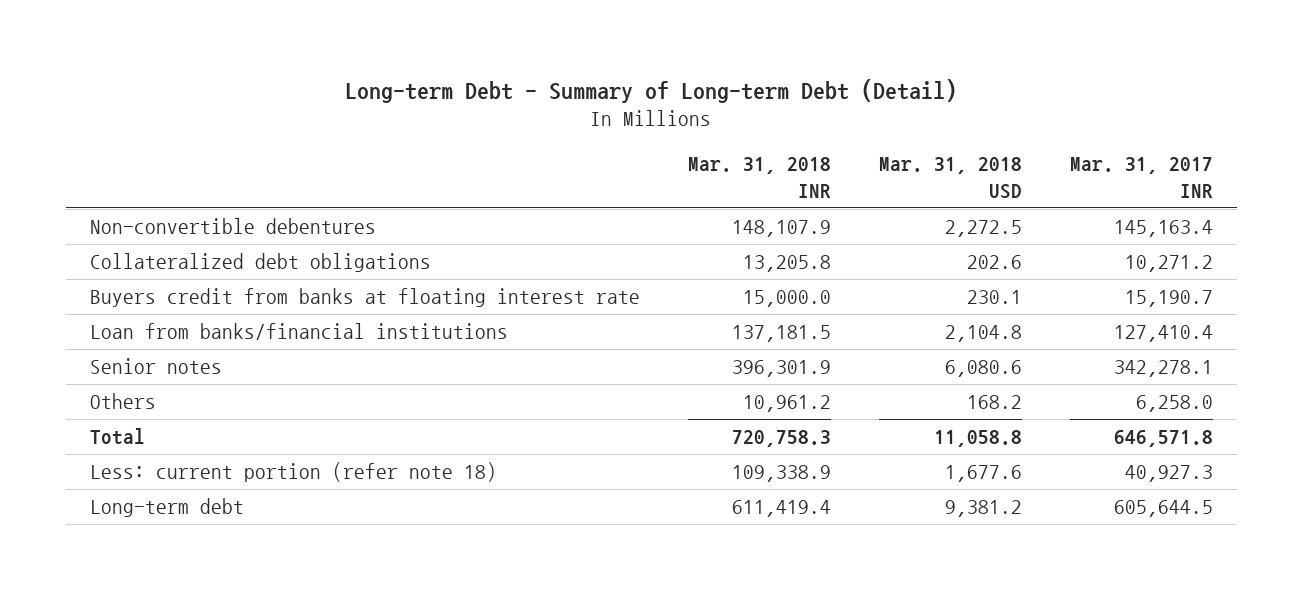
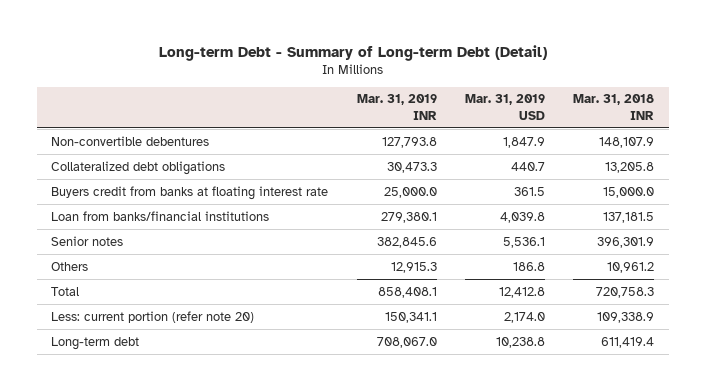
[878,157,1022,199] Mar. 31, 2018 USD -> none
[1069,157,1213,198] Mar. 31, 2017 INR -> none
none -> [356,94,437,120] Mar. 31, 2019 INR
none -> [465,94,546,120] Mar. 31, 2019 USD
[89,462,497,483] Less: current portion (refer note 18) -> [51,310,255,323] Less: current portion (refer note 20)

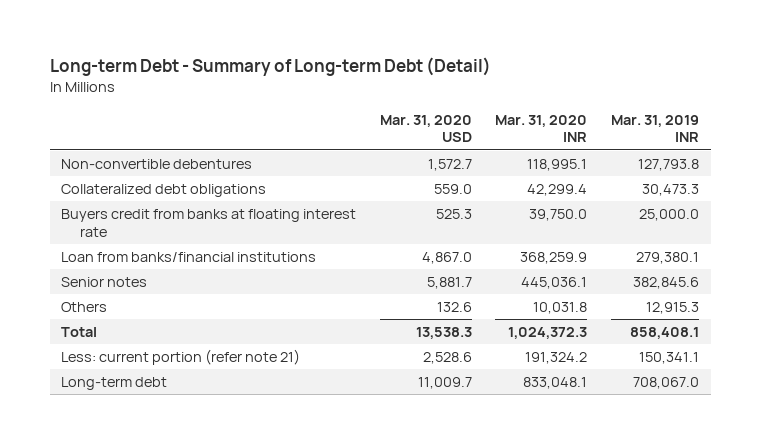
[465,94,546,120] Mar. 31, 2019 USD -> none
[573,94,655,120] Mar. 31, 2018 INR -> none
none -> [379,114,472,143] Mar. 31, 2020 USD
none -> [495,114,588,143] Mar. 31, 2020 INR
[51,310,255,323] Less: current portion (refer note 20) -> [61,349,301,366] Less: current portion (refer note 21)

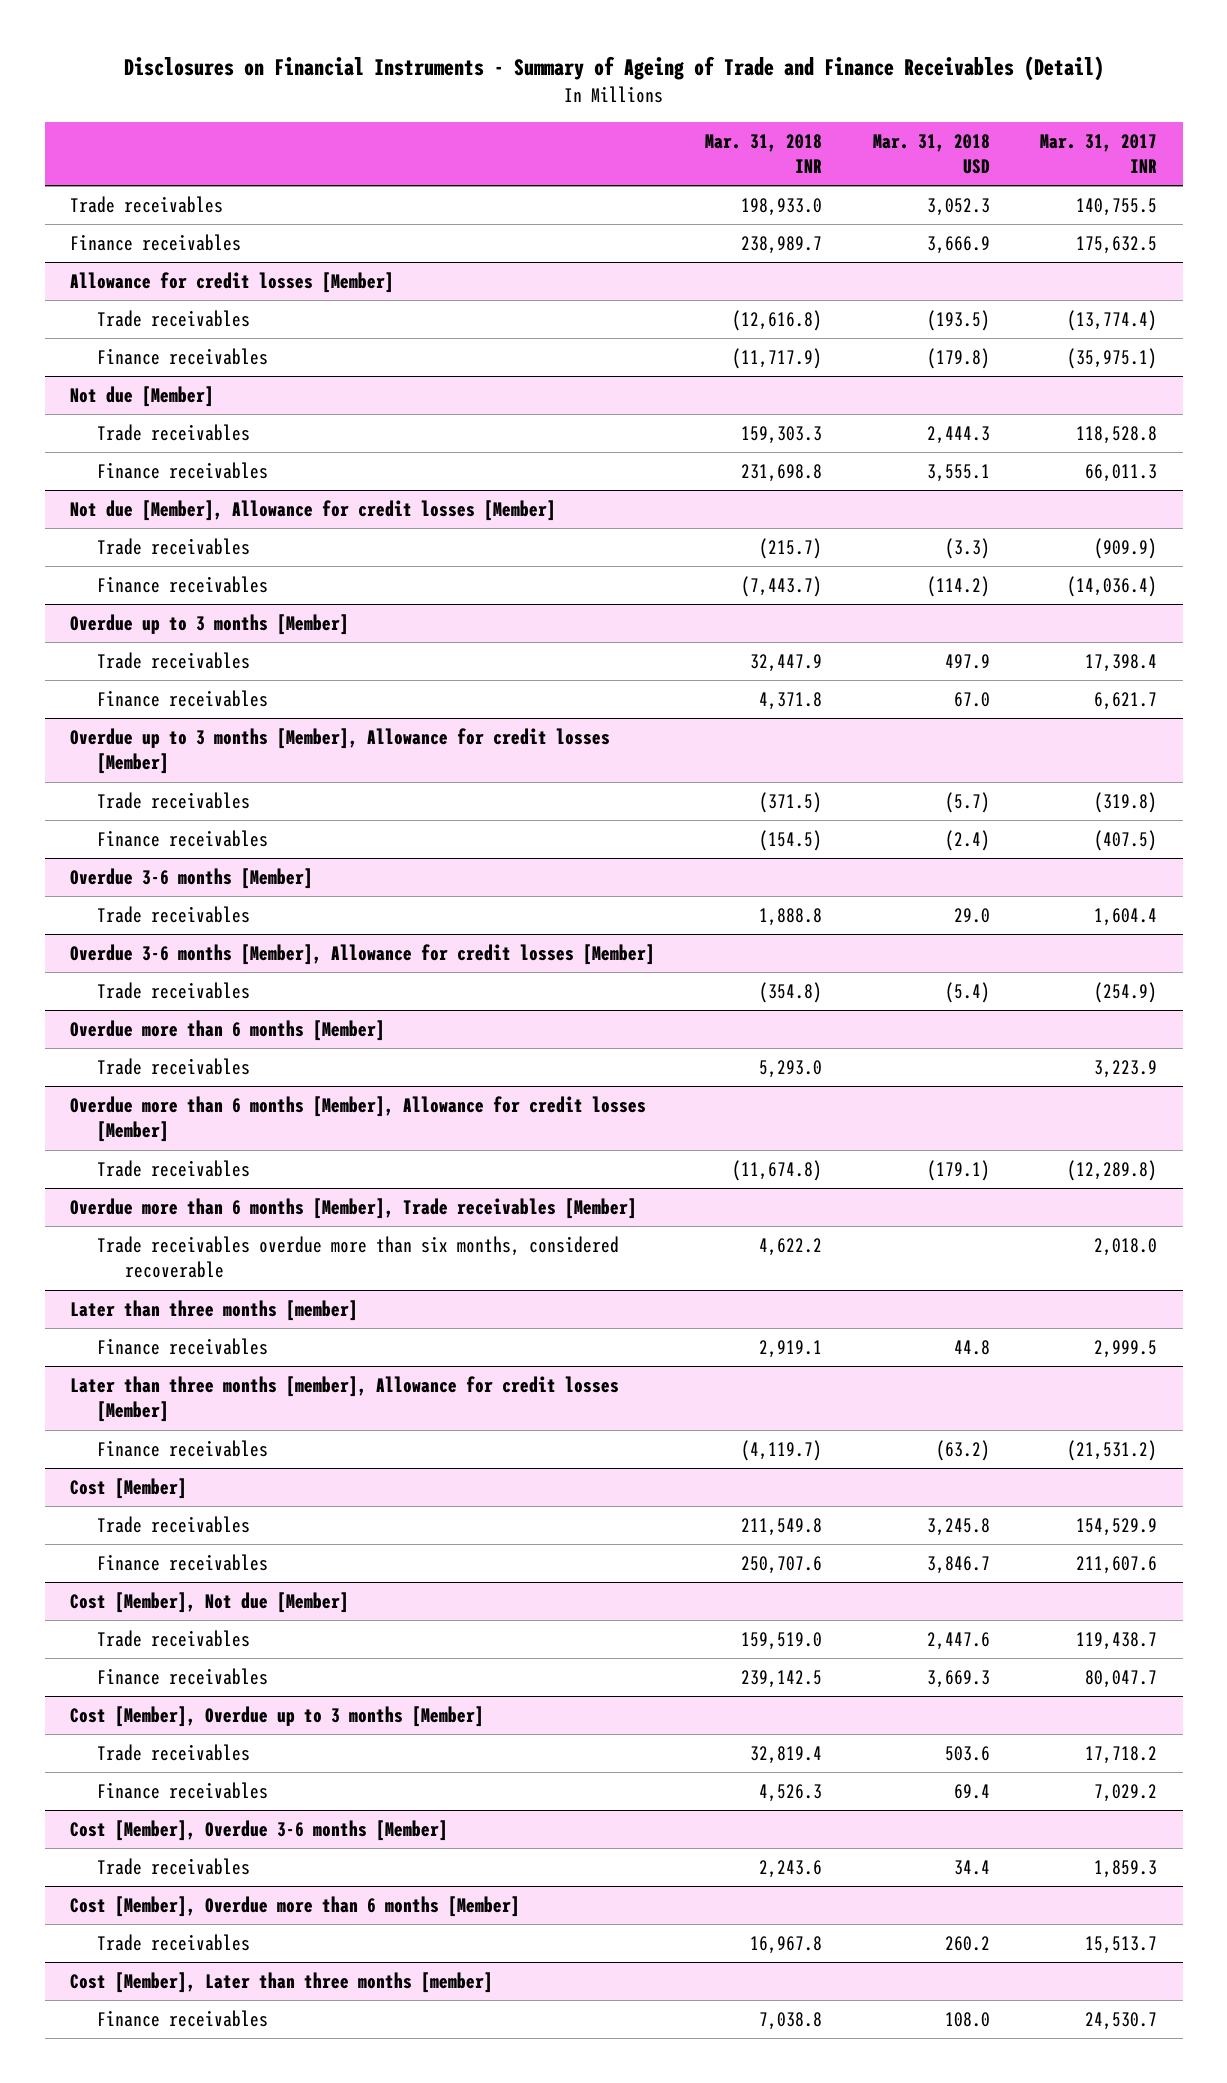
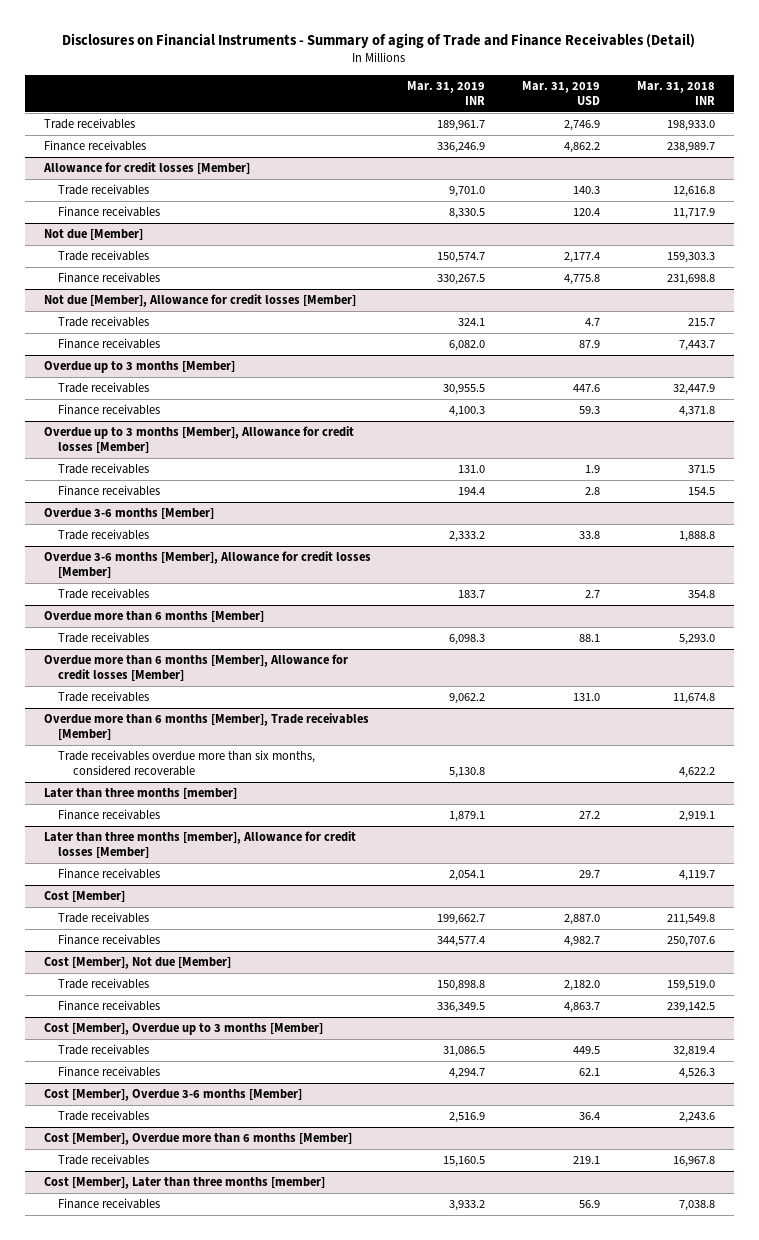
[123,56,1104,82] Disclosures on Financial Instruments - Summary of Ageing of Trade and Finance Receivables (Detail) -> [62,32,696,48] Disclosures on Financial Instruments - Summary of aging of Trade and Finance Receivables (Detail)
[872,133,990,174] Mar. 31, 2018 USD -> none
[1040,133,1158,173] Mar. 31, 2017 INR -> none
none -> [407,80,486,105] Mar. 31, 2019 INR
none -> [522,80,601,105] Mar. 31, 2019 USD
[732,310,823,332] (12,616.8) -> [673,186,716,198] 12,616.8
[732,348,823,370] (11,717.9) -> [673,208,716,220] 11,717.9
[759,538,823,560] (215.7) -> [688,318,716,327] 215.7
[741,576,823,598] (7,443.7) -> [679,340,716,352] 7,443.7
[759,792,823,814] (371.5) -> [688,465,716,474] 371.5
[759,830,823,852] (154.5) -> [688,487,716,496] 154.5
[759,982,823,1004] (354.8) -> [688,590,716,599] 354.8
[732,1160,823,1182] (11,674.8) -> [673,693,716,705] 11,674.8
[741,1440,823,1462] (4,119.7) -> [679,870,716,882] 4,119.7

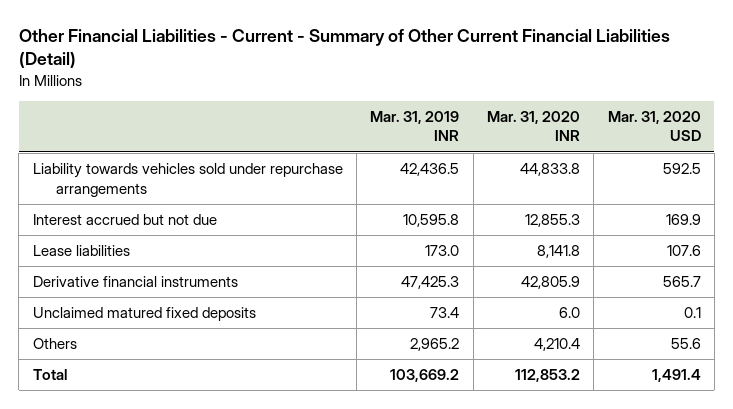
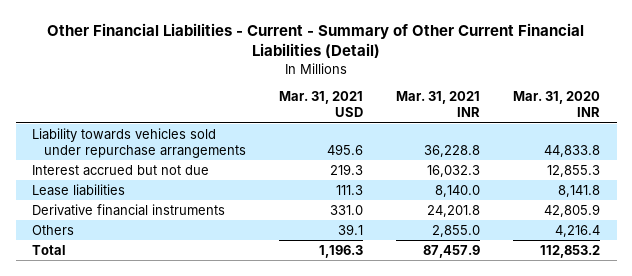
[370,110,460,142] Mar. 31, 2019 INR -> none
[607,110,701,142] Mar. 31, 2020 USD -> none
none -> [278,91,363,118] Mar. 31, 2021 USD
none -> [395,91,480,118] Mar. 31, 2021 INR
[32,307,256,322] Unclaimed matured fixed deposits -> none
[533,338,580,352] 4,210.4 -> [554,224,600,237] 4,216.4

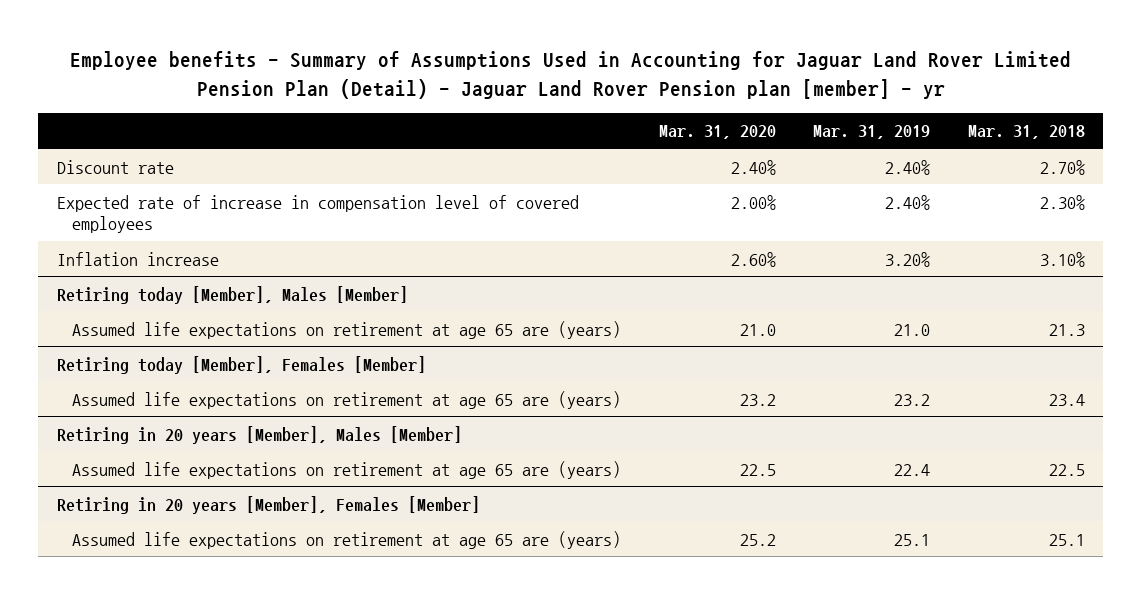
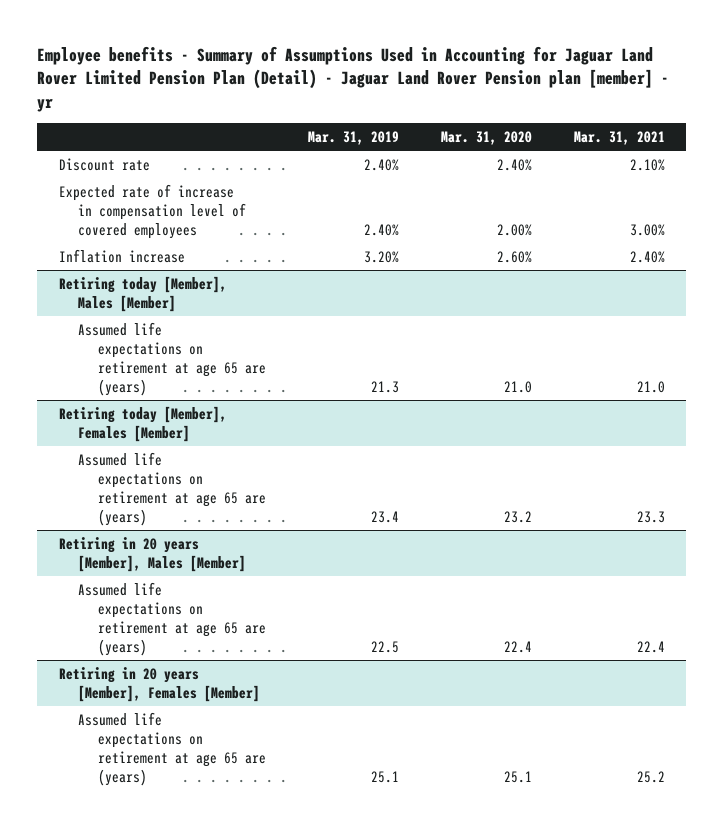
[967,125,1085,140] Mar. 31, 2018 -> none
none -> [574,130,666,145] Mar. 31, 2021
[894,323,931,336] 21.0 -> [370,380,399,393] 21.3
[894,393,931,406] 23.2 -> [370,510,399,523] 23.4
[739,463,776,476] 22.5 -> [503,640,532,653] 22.4
[894,463,931,476] 22.4 -> [370,640,399,653] 22.5
[739,533,776,546] 25.2 -> [503,770,532,783] 25.1

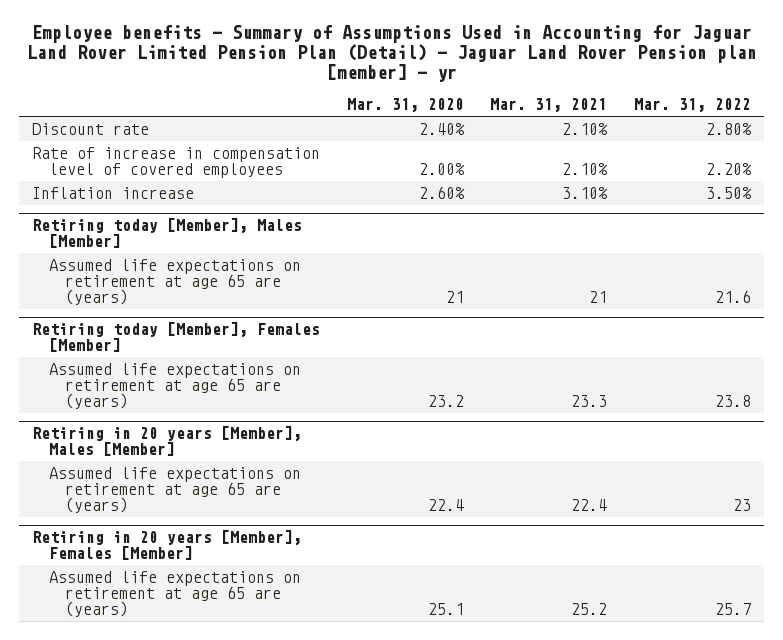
[307,130,399,145] Mar. 31, 2019 -> none
none -> [633,98,751,113] Mar. 31, 2022
[58,183,247,239] Expected rate of increase in compensation level of covered employees -> [32,147,321,179] Rate of increase in compensation level of covered employees
[630,223,666,236] 3.00% -> [562,163,609,176] 2.10%
[630,250,666,263] 2.40% -> [562,187,609,200] 3.10%
[503,380,532,393] 21.0 -> [445,291,464,304] 21
[637,380,666,393] 21.0 -> [589,291,608,304] 21

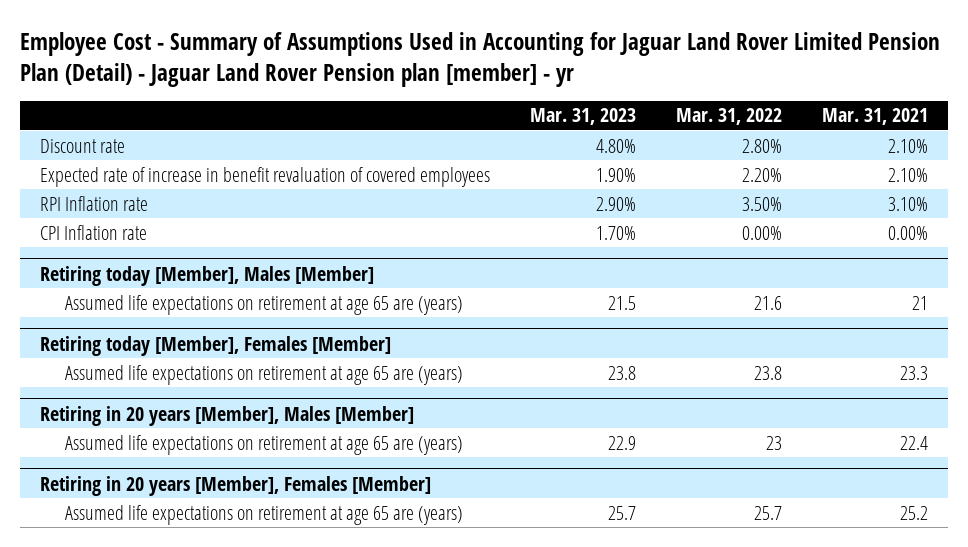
[26,25,757,83] Employee benefits - Summary of Assumptions Used in Accounting for Jaguar Land Rover Limited Pension Plan (Detail) - Jaguar Land Rover Pension plan [member] - yr -> [19,32,940,87] Employee Cost - Summary of Assumptions Used in Accounting for Jaguar Land Rover Limited Pension Plan (Detail) - Jaguar Land Rover Pension plan [member] - yr
[346,98,464,113] Mar. 31, 2020 -> none
none -> [529,108,636,126] Mar. 31, 2023
[32,147,321,179] Rate of increase in compensation level of covered employees -> [39,166,490,187] Expected rate of increase in benefit revaluation of covered employees
[32,187,195,200] Inflation increase -> [39,195,148,211] RPI Inflation rate
none -> [39,224,147,240] CPI Inflation rate

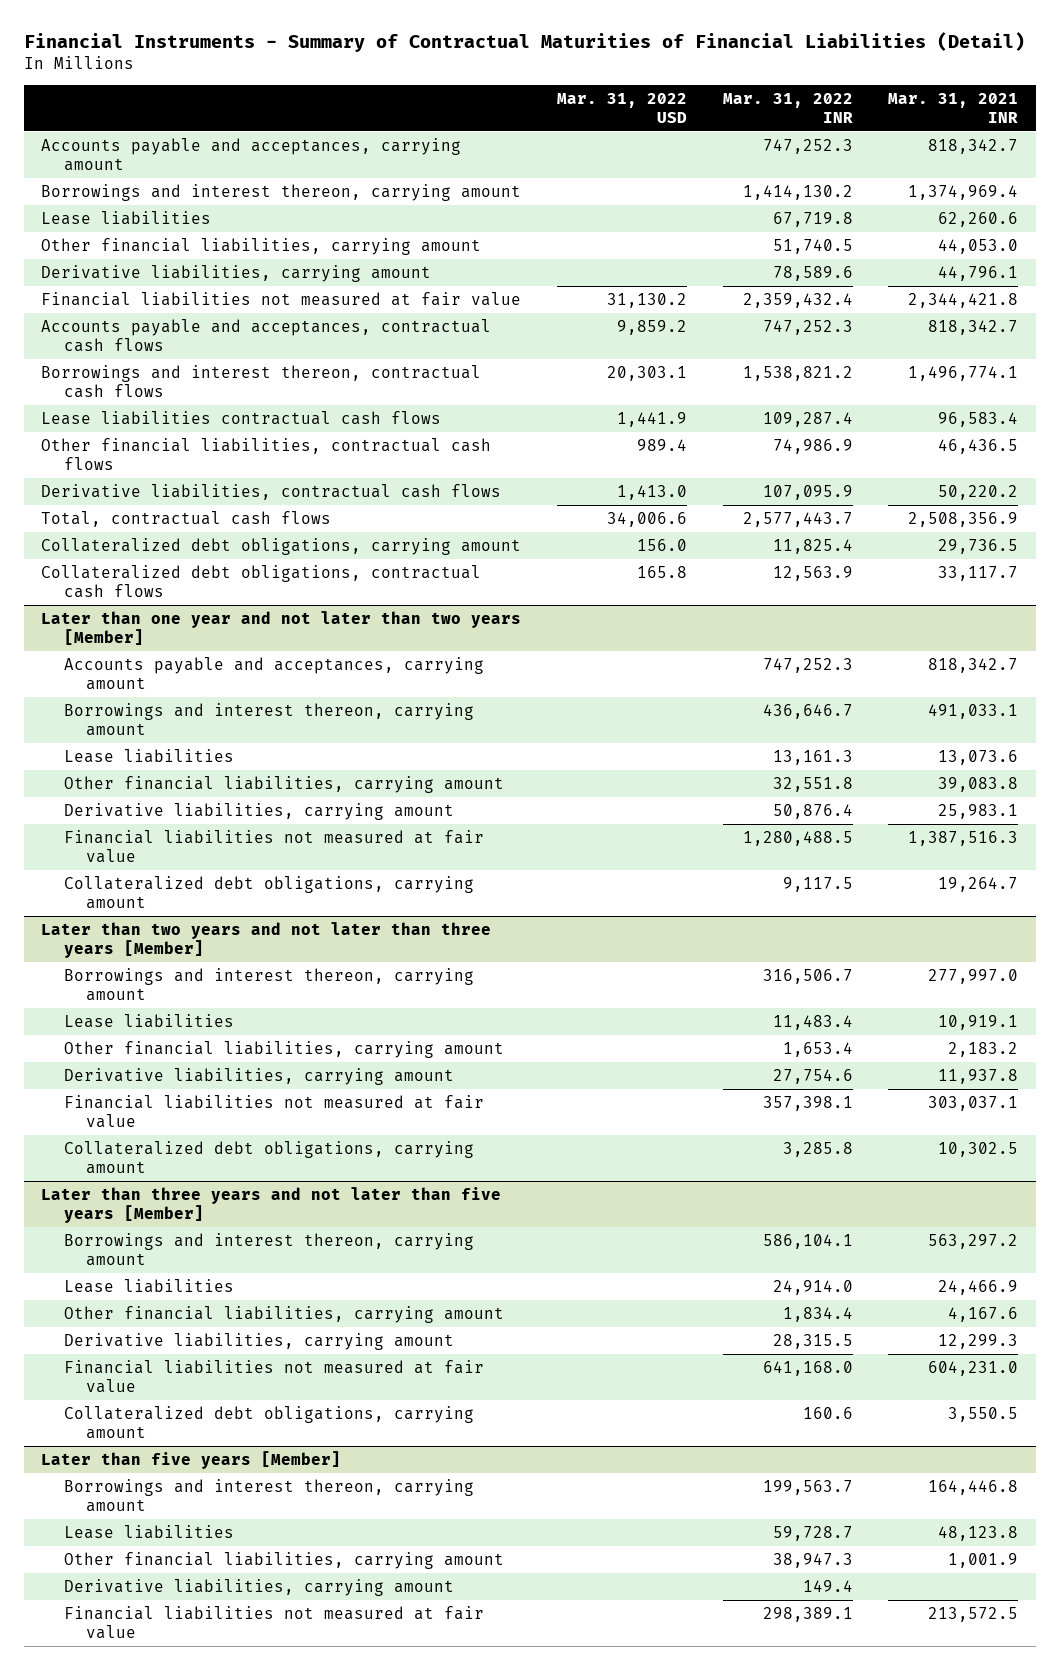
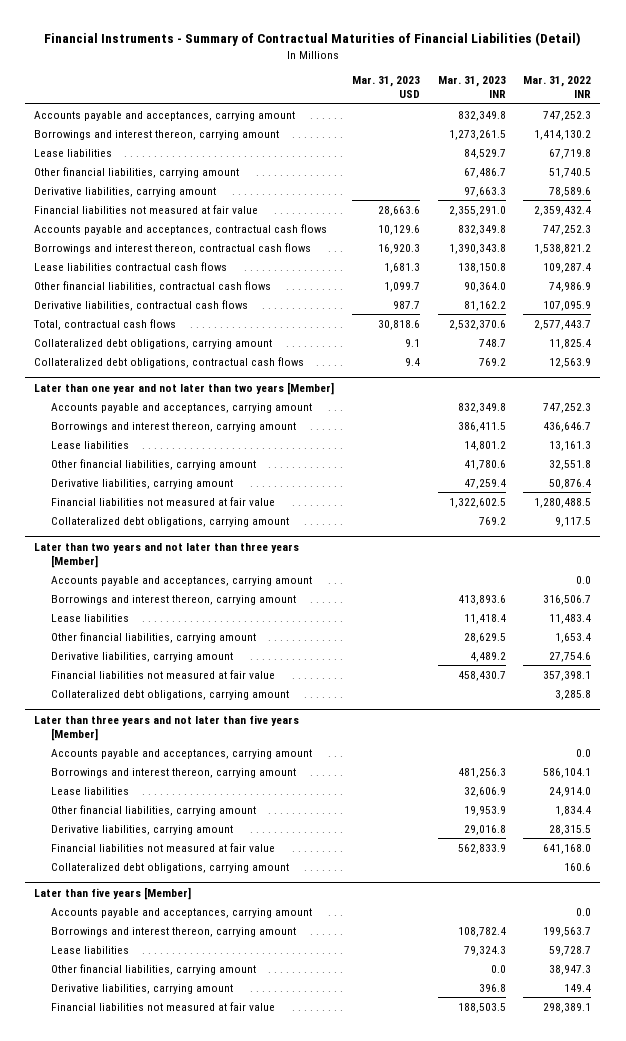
[556,92,687,123] Mar. 31, 2022 USD -> none
[888,92,1019,123] Mar. 31, 2021 INR -> none
none -> [352,76,421,99] Mar. 31, 2023 USD
none -> [437,76,506,99] Mar. 31, 2023 INR
none -> [50,575,312,586] Accounts payable and acceptances, carrying amount
none -> [50,748,312,759] Accounts payable and acceptances, carrying amount
none -> [50,907,312,918] Accounts payable and acceptances, carrying amount

